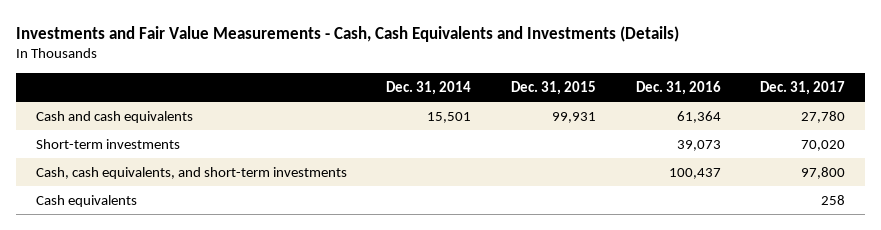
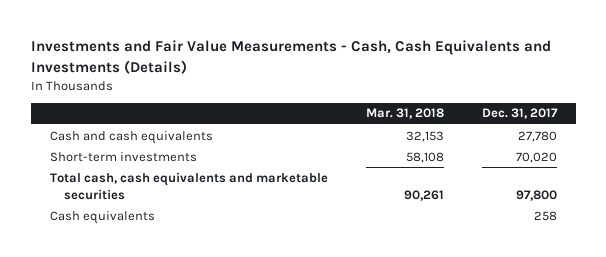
[386,80,472,95] Dec. 31, 2014 -> none
[510,80,596,95] Dec. 31, 2015 -> none
[635,80,721,95] Dec. 31, 2016 -> none
none -> [365,108,444,120] Mar. 31, 2018
[35,166,347,179] Cash, cash equivalents, and short-term investments -> [49,171,328,200] Total cash, cash equivalents and marketable securities

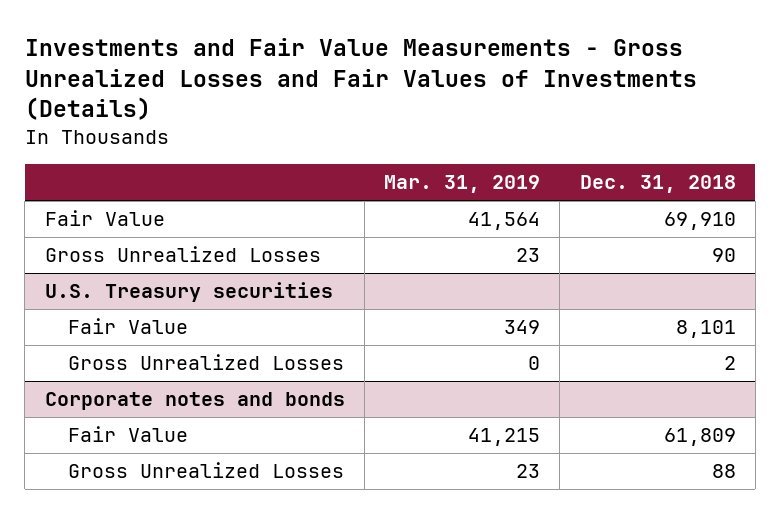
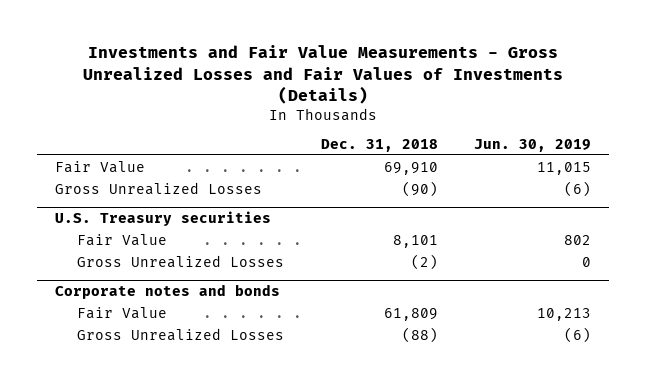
[384,175,541,194] Mar. 31, 2019 -> none
none -> [474,138,592,152] Jun. 30, 2019
[711,248,736,263] 90 -> [401,180,438,197] (90)
[723,356,736,371] 2 -> [410,253,438,270] (2)
[711,464,736,479] 88 -> [401,326,438,343] (88)

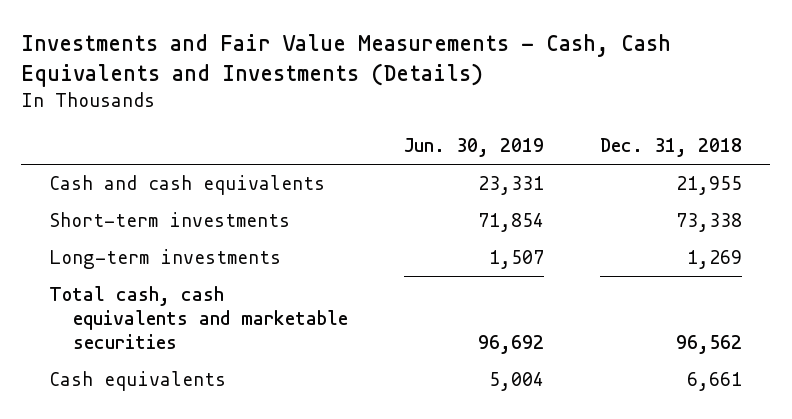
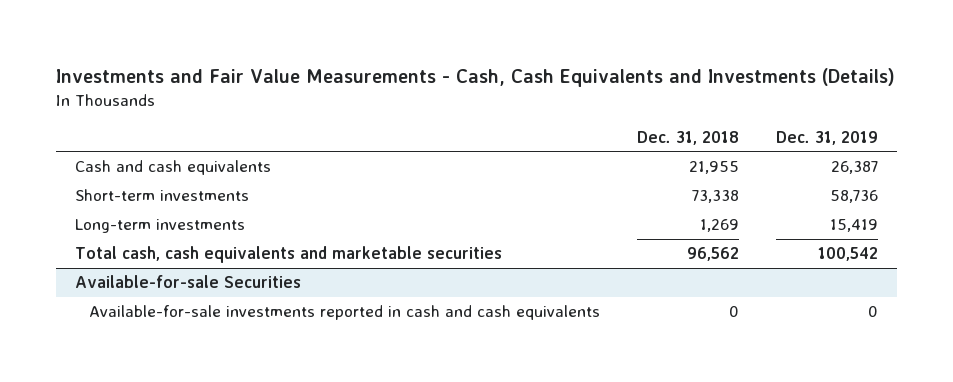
[404,138,545,158] Jun. 30, 2019 -> none
none -> [776,130,879,145] Dec. 31, 2019
none -> [75,275,302,289] Available-for-sale Securities
[49,371,227,392] Cash equivalents -> [88,305,600,321] Available-for-sale investments reported in cash and cash equivalents
[687,372,743,392] 6,661 -> [728,306,739,318] 0

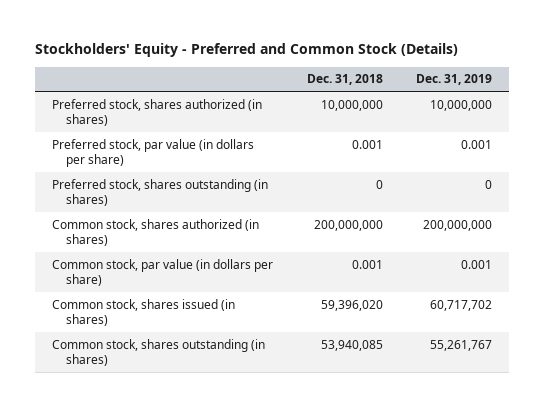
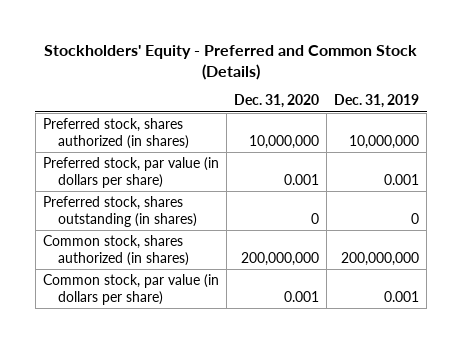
[306,74,383,86] Dec. 31, 2018 -> none
none -> [234,94,320,109] Dec. 31, 2020
[52,298,236,327] Common stock, shares issued (in shares) -> none
[52,338,266,367] Common stock, shares outstanding (in shares) -> none

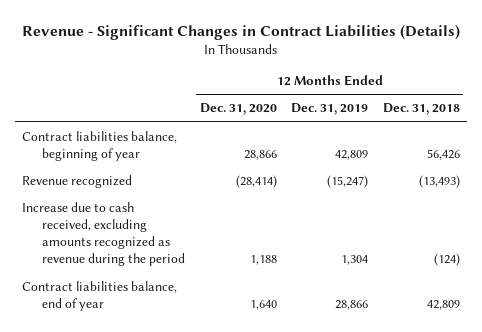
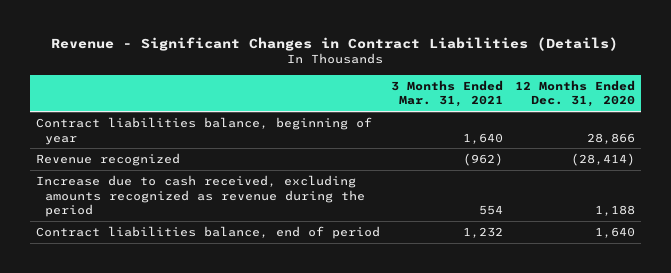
[291,103,369,116] Dec. 31, 2019 -> none
[382,103,460,116] Dec. 31, 2018 -> none
none -> [391,79,504,108] 3 Months Ended Mar. 31, 2021
[22,281,178,312] Contract liabilities balance, end of year -> [35,225,380,239] Contract liabilities balance, end of period

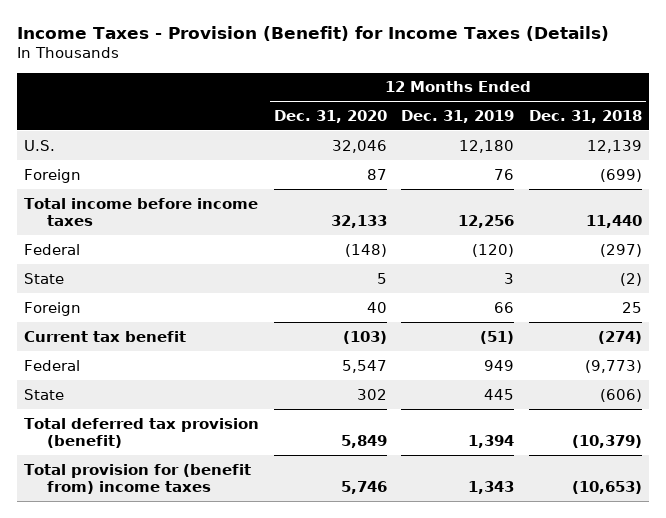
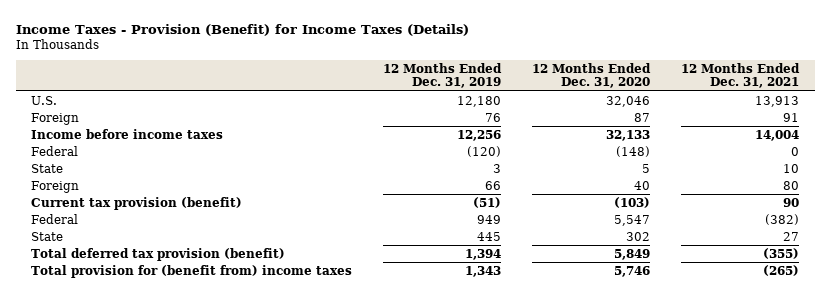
[528,109,642,123] Dec. 31, 2018 -> none
none -> [681,62,801,89] 12 Months Ended Dec. 31, 2021
[24,197,259,227] Total income before income taxes -> [31,128,224,139] Income before income taxes
[24,330,187,342] Current tax benefit -> [31,196,243,210] Current tax provision (benefit)

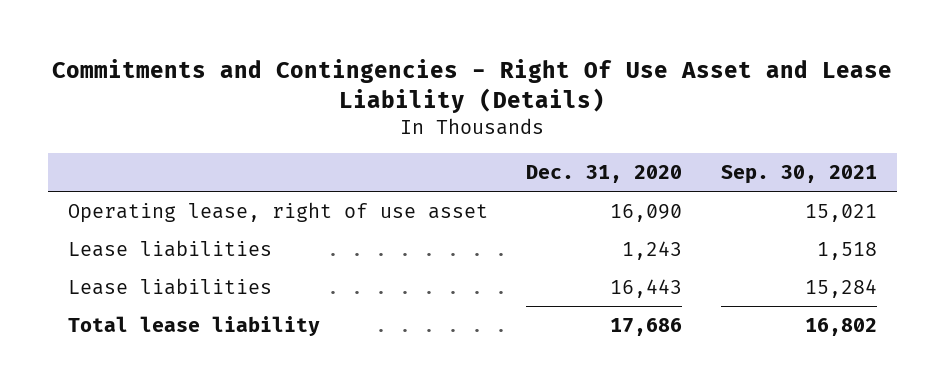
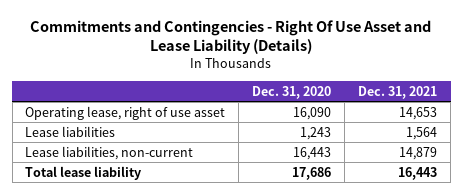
[721,164,878,184] Sep. 30, 2021 -> none
none -> [358,85,438,99] Dec. 31, 2021
[67,277,272,295] Lease liabilities -> [25,145,194,160] Lease liabilities, non-current

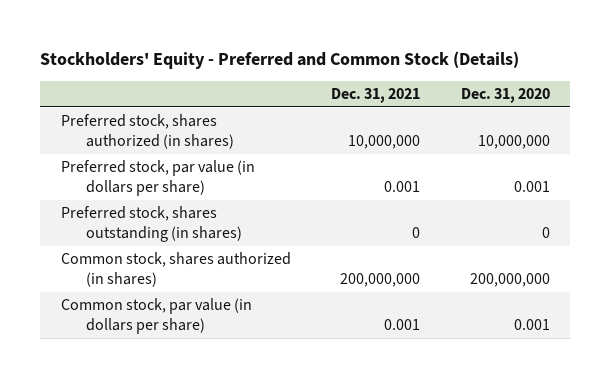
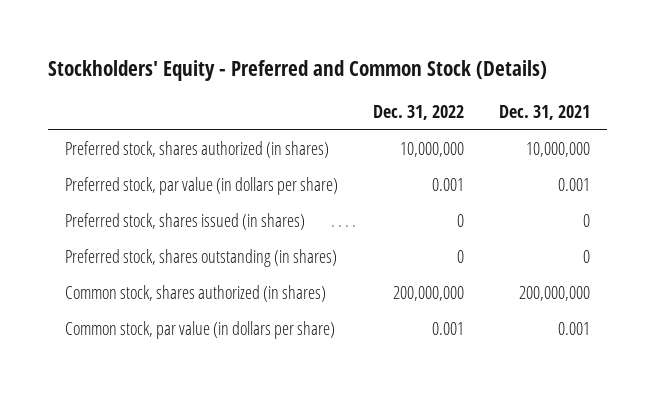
[460,88,550,104] Dec. 31, 2020 -> none
none -> [373,105,465,121] Dec. 31, 2022
none -> [65,213,306,231] Preferred stock, shares issued (in shares)

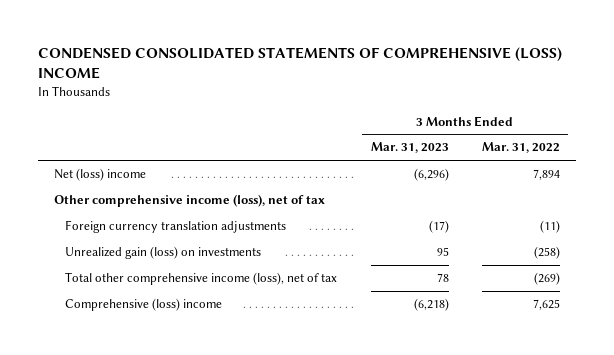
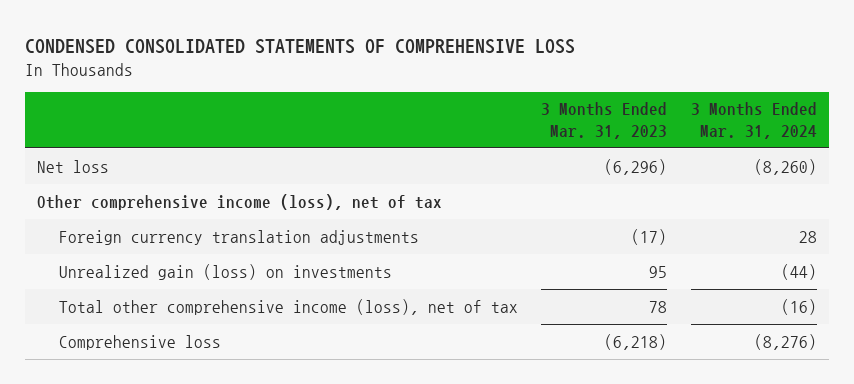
[37,46,562,80] CONDENSED CONSOLIDATED STATEMENTS OF COMPREHENSIVE (LOSS) INCOME -> [25,38,576,54] CONDENSED CONSOLIDATED STATEMENTS OF COMPREHENSIVE LOSS
[481,142,560,154] Mar. 31, 2022 -> none
none -> [690,102,817,139] 3 Months Ended Mar. 31, 2024
[54,168,147,182] Net (loss) income -> [37,159,110,173] Net loss
[65,298,223,312] Comprehensive (loss) income -> [58,334,221,350] Comprehensive loss

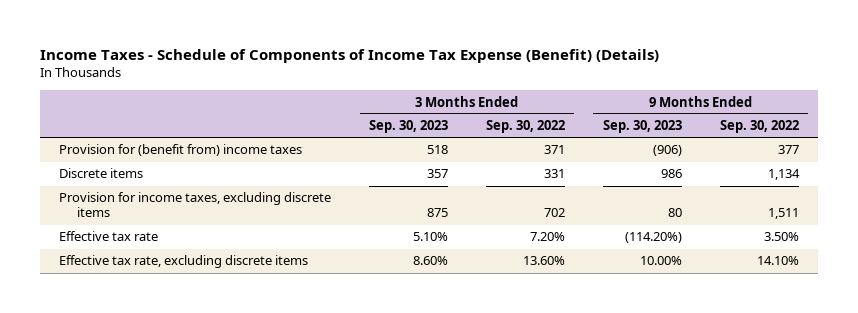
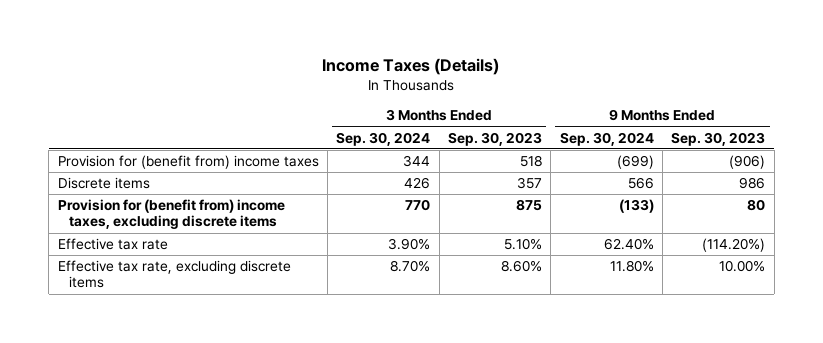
[40,49,660,64] Income Taxes - Schedule of Components of Income Tax Expense (Benefit) (Details) -> [322,57,500,75] Income Taxes (Details)
[485,120,565,134] Sep. 30, 2022 -> none
[719,120,799,134] Sep. 30, 2022 -> none
none -> [336,131,431,146] Sep. 30, 2024
none -> [559,131,654,146] Sep. 30, 2024
[59,192,332,218] Provision for income taxes, excluding discrete items -> [57,199,285,230] Provision for (benefit from) income taxes, excluding discrete items

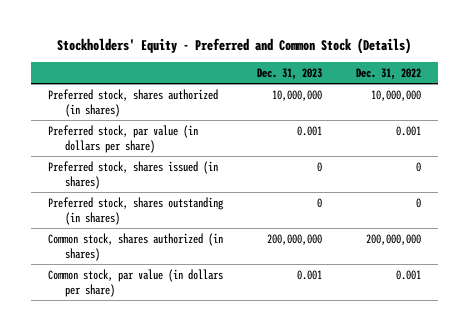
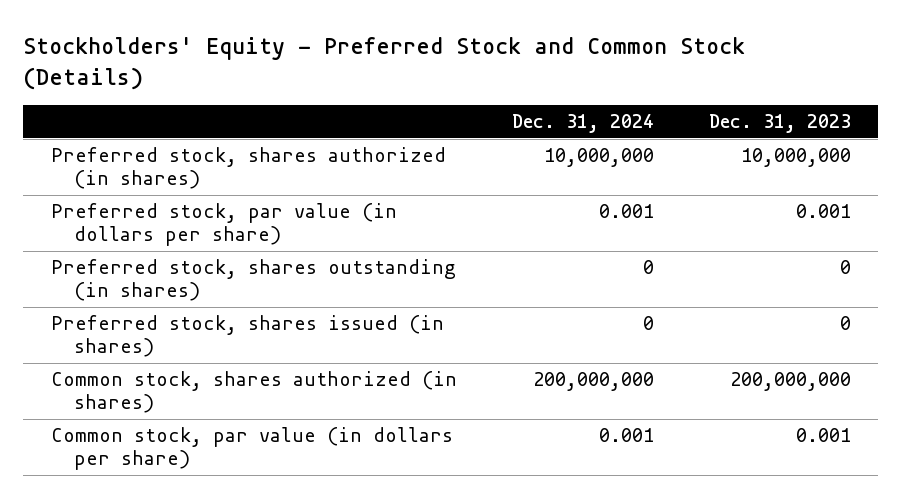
[57,37,412,54] Stockholders' Equity - Preferred and Common Stock (Details) -> [23,37,746,91] Stockholders' Equity - Preferred Stock and Common Stock (Details)
[355,67,421,80] Dec. 31, 2022 -> none
none -> [511,114,654,134] Dec. 31, 2024
[47,160,218,189] Preferred stock, shares issued (in shares) -> [50,315,444,358] Preferred stock, shares issued (in shares)

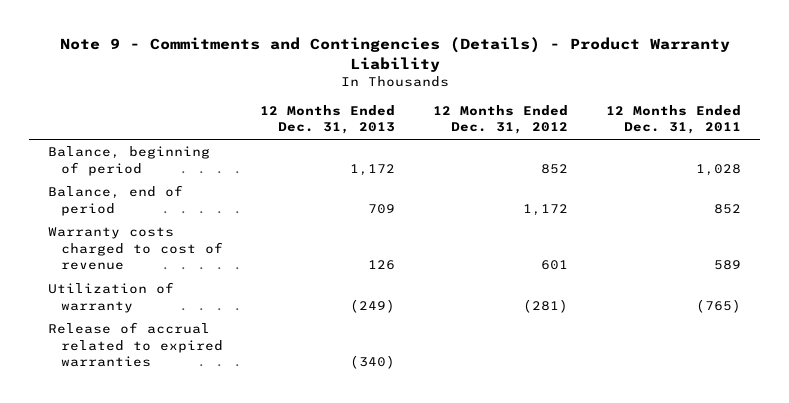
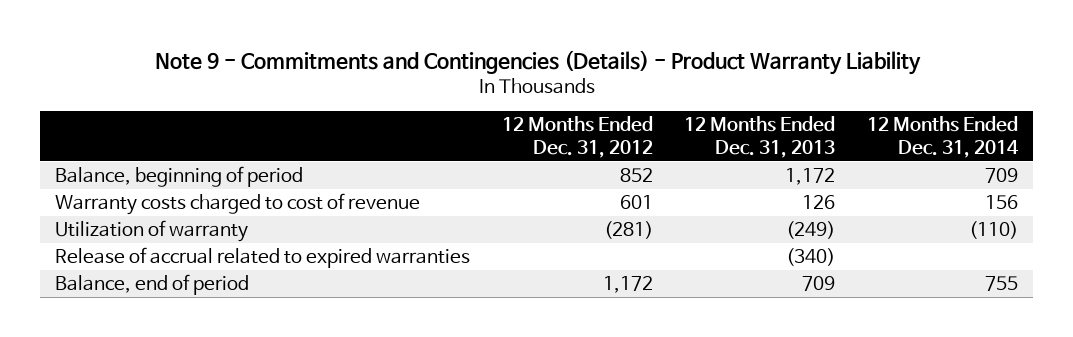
[605,105,741,135] 12 Months Ended Dec. 31, 2011 -> none
none -> [866,116,1019,158] 12 Months Ended Dec. 31, 2014
[48,185,184,216] Balance, end of period -> [55,274,250,296] Balance, end of period

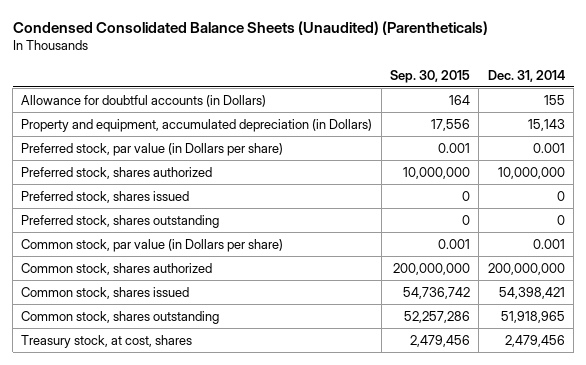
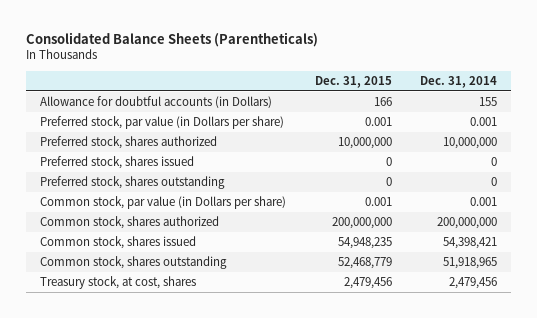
[12,20,488,35] Condensed Consolidated Balance Sheets (Unaudited) (Parentheticals) -> [26,32,319,48] Consolidated Balance Sheets (Parentheticals)
[390,69,471,83] Sep. 30, 2015 -> none
none -> [314,75,392,88] Dec. 31, 2015
[21,118,373,132] Property and equipment, accumulated depreciation (in Dollars) -> none

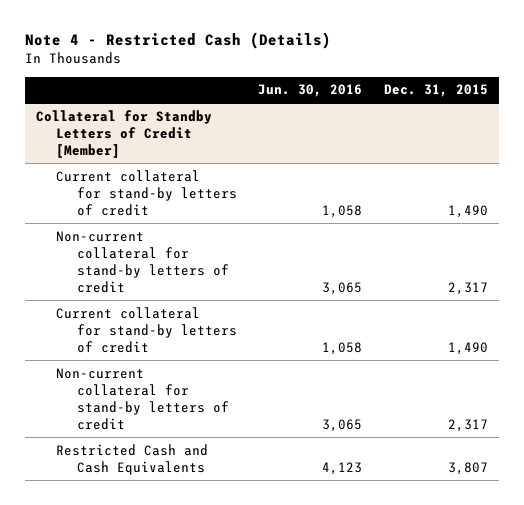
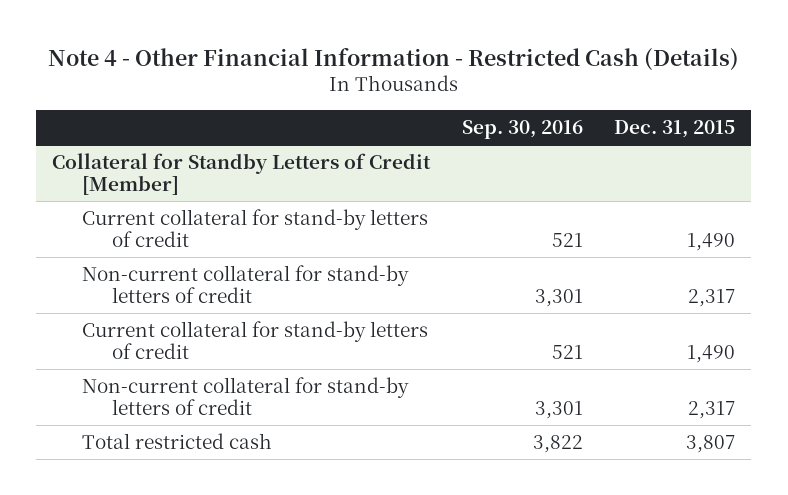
[24,32,331,50] Note 4 - Restricted Cash (Details) -> [47,47,739,71] Note 4 - Other Financial Information - Restricted Cash (Details)
[258,84,363,98] Jun. 30, 2016 -> none
none -> [461,120,583,140] Sep. 30, 2016
[56,443,209,475] Restricted Cash and Cash Equivalents -> [82,432,273,449] Total restricted cash

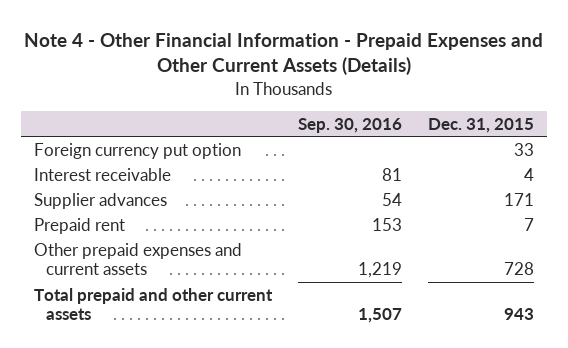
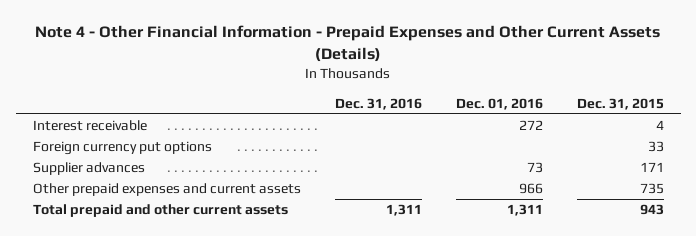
[297,117,402,133] Sep. 30, 2016 -> none
none -> [334,97,422,110] Dec. 31, 2016
none -> [455,97,543,110] Dec. 01, 2016
[33,142,241,159] Foreign currency put option -> none
none -> [32,141,212,156] Foreign currency put options
[33,217,125,234] Prepaid rent -> none
[503,262,534,276] 728 -> [639,183,664,195] 735

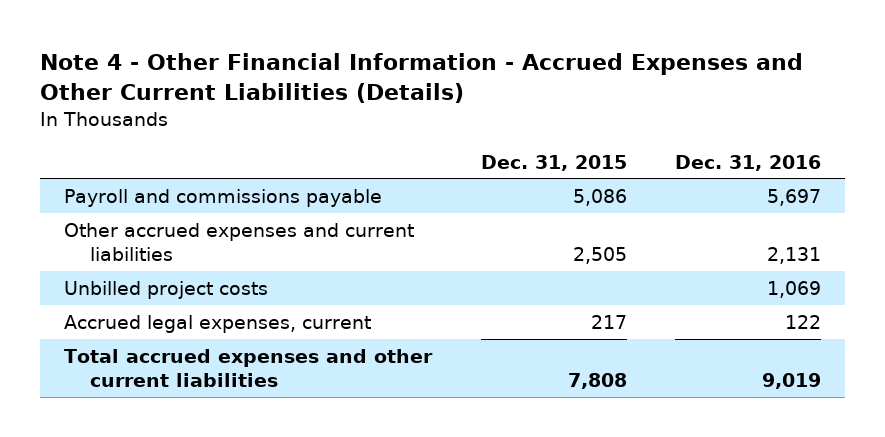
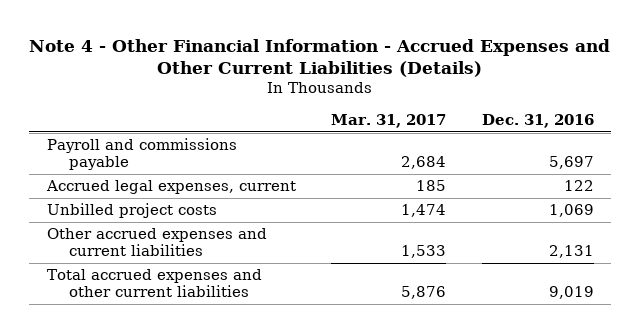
[480,154,627,171] Dec. 31, 2015 -> none
none -> [331,114,447,129] Mar. 31, 2017
[64,280,269,299] Unbilled project costs -> [47,203,218,219] Unbilled project costs
[64,222,415,262] Other accrued expenses and current liabilities -> [47,228,268,257] Other accrued expenses and current liabilities

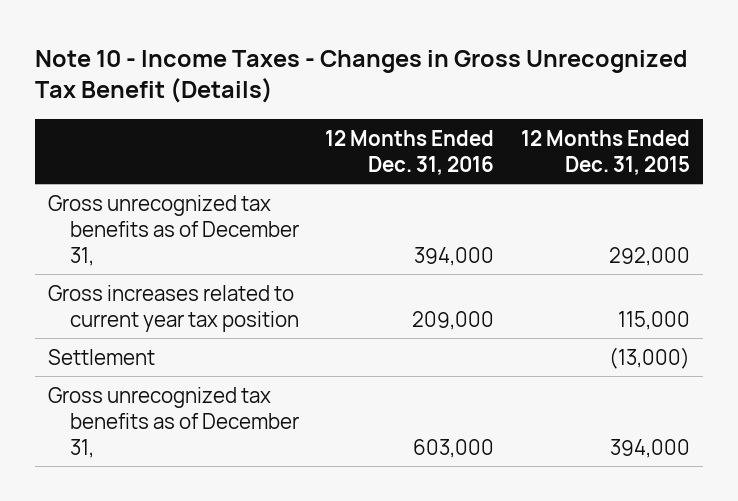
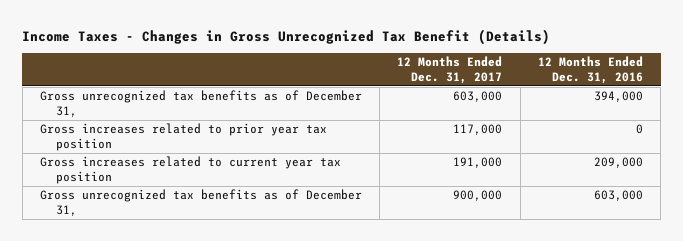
[35,49,689,104] Note 10 - Income Taxes - Changes in Gross Unrecognized Tax Benefit (Details) -> [22,28,551,45] Income Taxes - Changes in Gross Unrecognized Tax Benefit (Details)
[520,129,690,175] 12 Months Ended Dec. 31, 2015 -> none
none -> [397,55,503,84] 12 Months Ended Dec. 31, 2017
none -> [40,123,328,152] Gross increases related to prior year tax position
[48,348,156,365] Settlement -> none

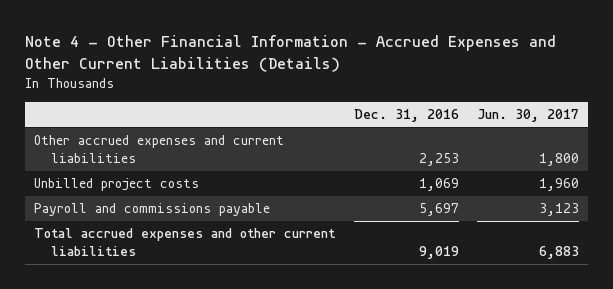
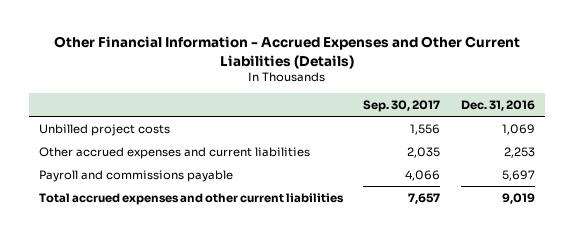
[25,34,557,72] Note 4 - Other Financial Information - Accrued Expenses and Other Current Liabilities (Details) -> [53,36,520,69] Other Financial Information - Accrued Expenses and Other Current Liabilities (Details)
[476,109,579,123] Jun. 30, 2017 -> none
none -> [363,99,441,112] Sep. 30, 2017
[34,135,285,164] Other accrued expenses and current liabilities -> [39,146,311,159] Other accrued expenses and current liabilities

